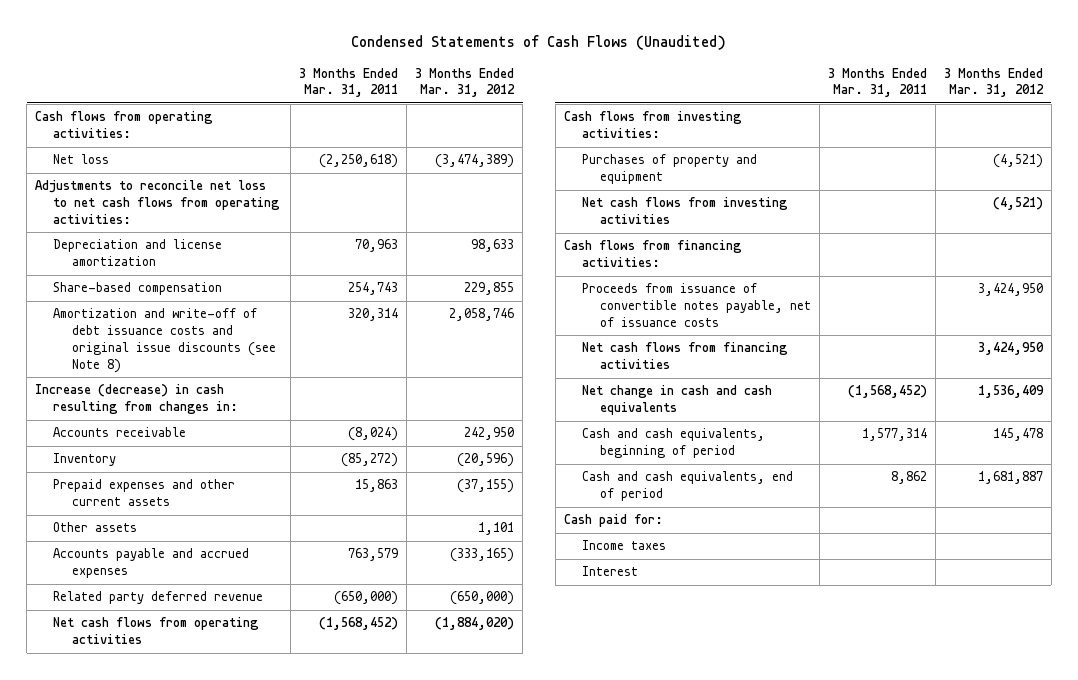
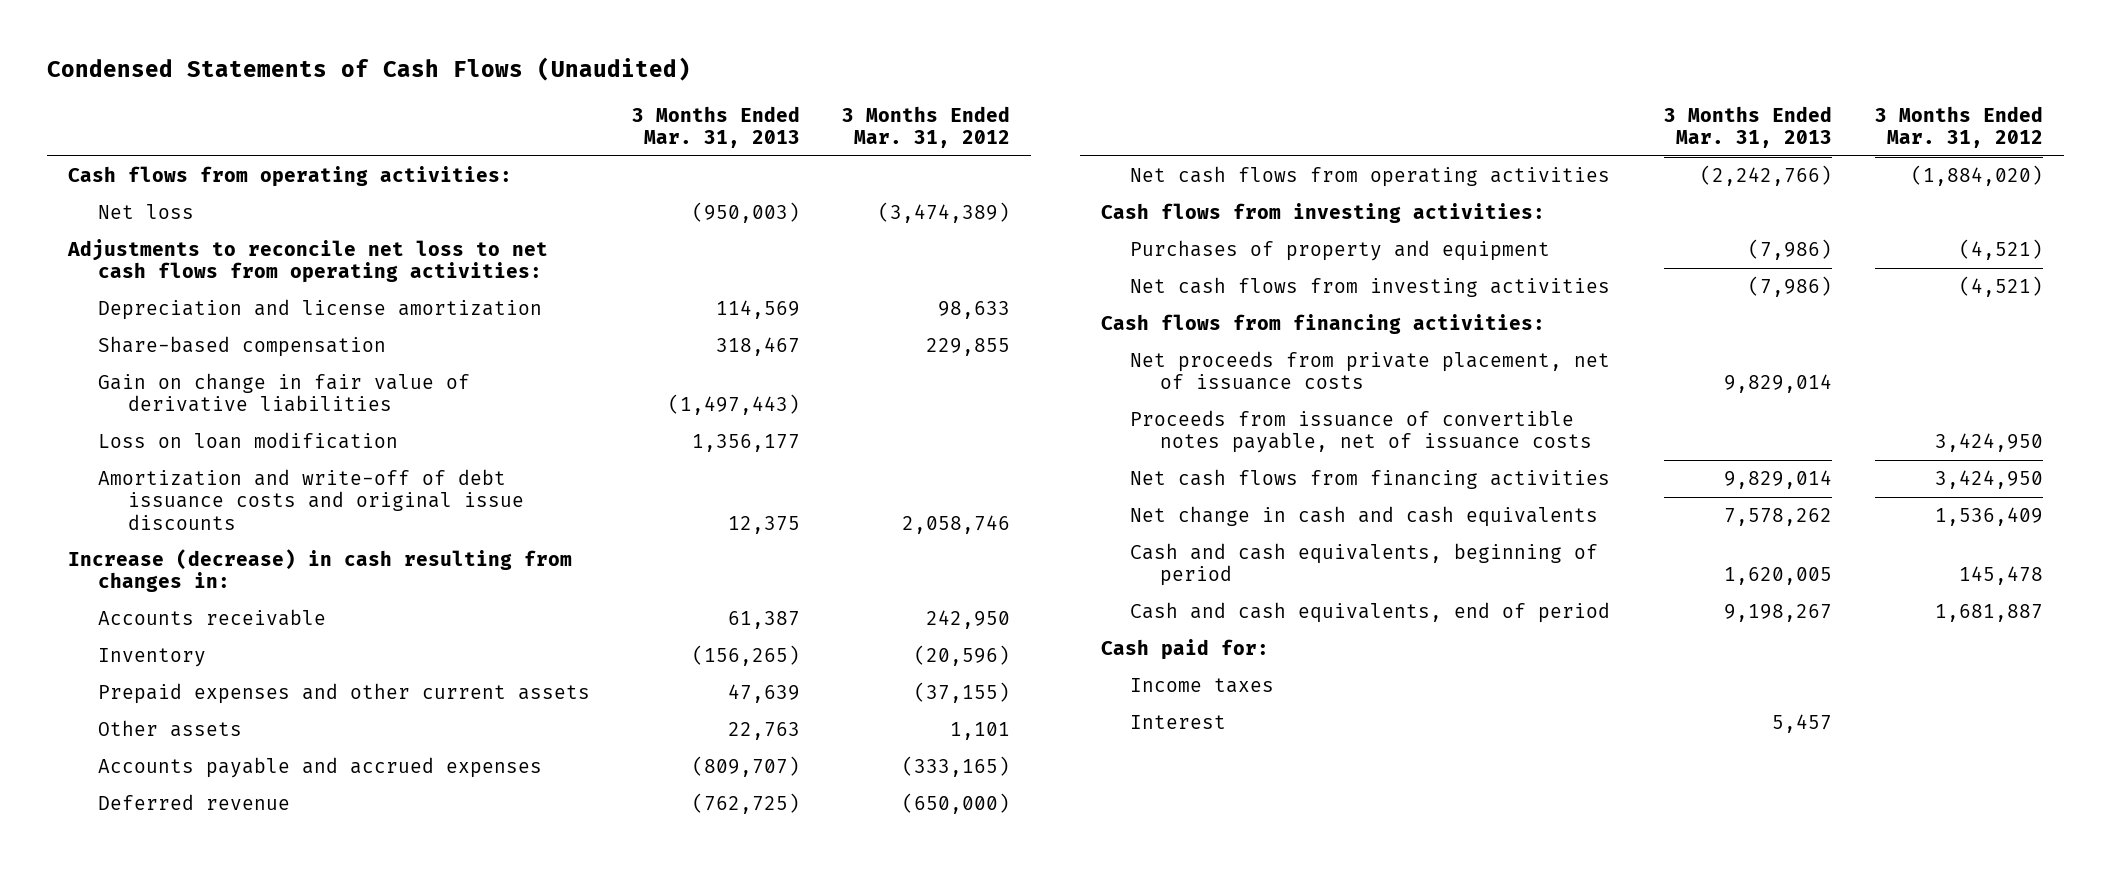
[299,67,399,98] 3 Months Ended Mar. 31, 2011 -> none
none -> [632,105,801,148] 3 Months Ended Mar. 31, 2013
none -> [98,373,471,413] Gain on change in fair value of derivative liabilities
none -> [98,432,399,450] Loss on loan modification
[53,308,276,373] Amortization and write-off of debt issuance costs and original issue discounts (see Note 8) -> [98,469,524,530] Amortization and write-off of debt issuance costs and original issue discounts
[53,591,264,605] Related party deferred revenue -> [98,794,291,811] Deferred revenue
none -> [1130,351,1611,391] Net proceeds from private placement, net of issuance costs

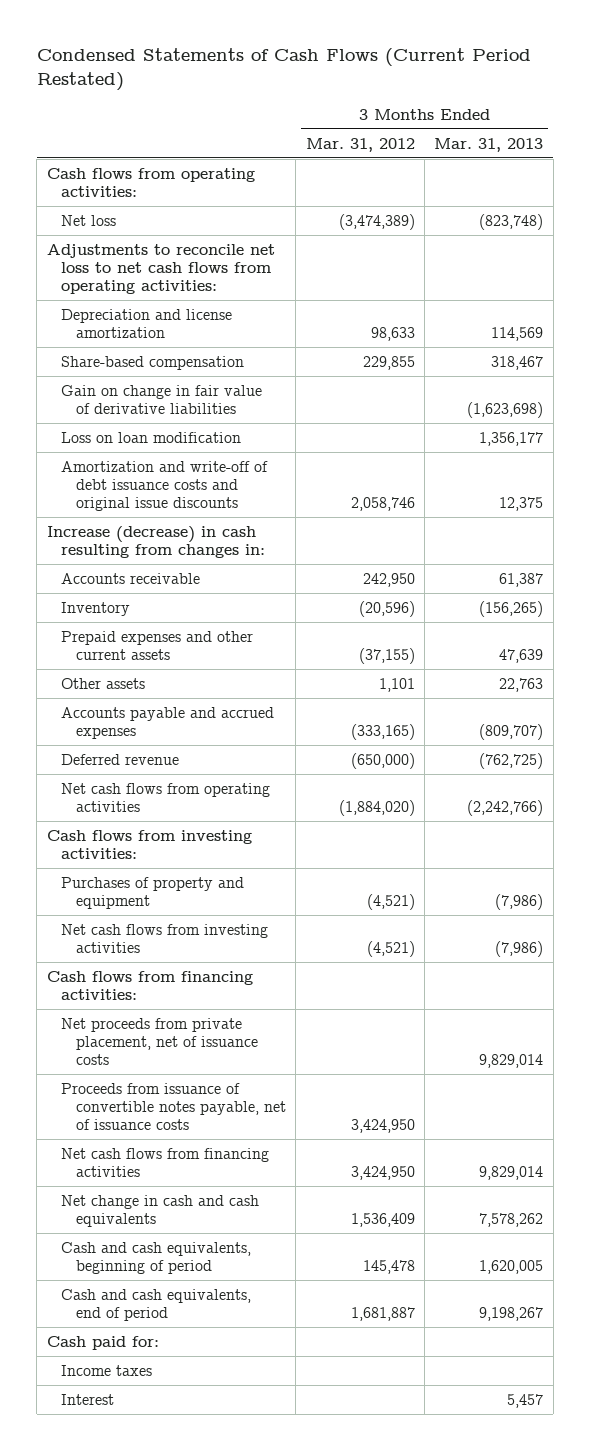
[47,57,692,82] Condensed Statements of Cash Flows (Unaudited) -> [36,47,531,91] Condensed Statements of Cash Flows (Current Period Restated)
[692,202,801,224] (950,003) -> [479,213,544,230] (823,748)
[668,394,801,416] (1,497,443) -> [467,401,544,418] (1,623,698)

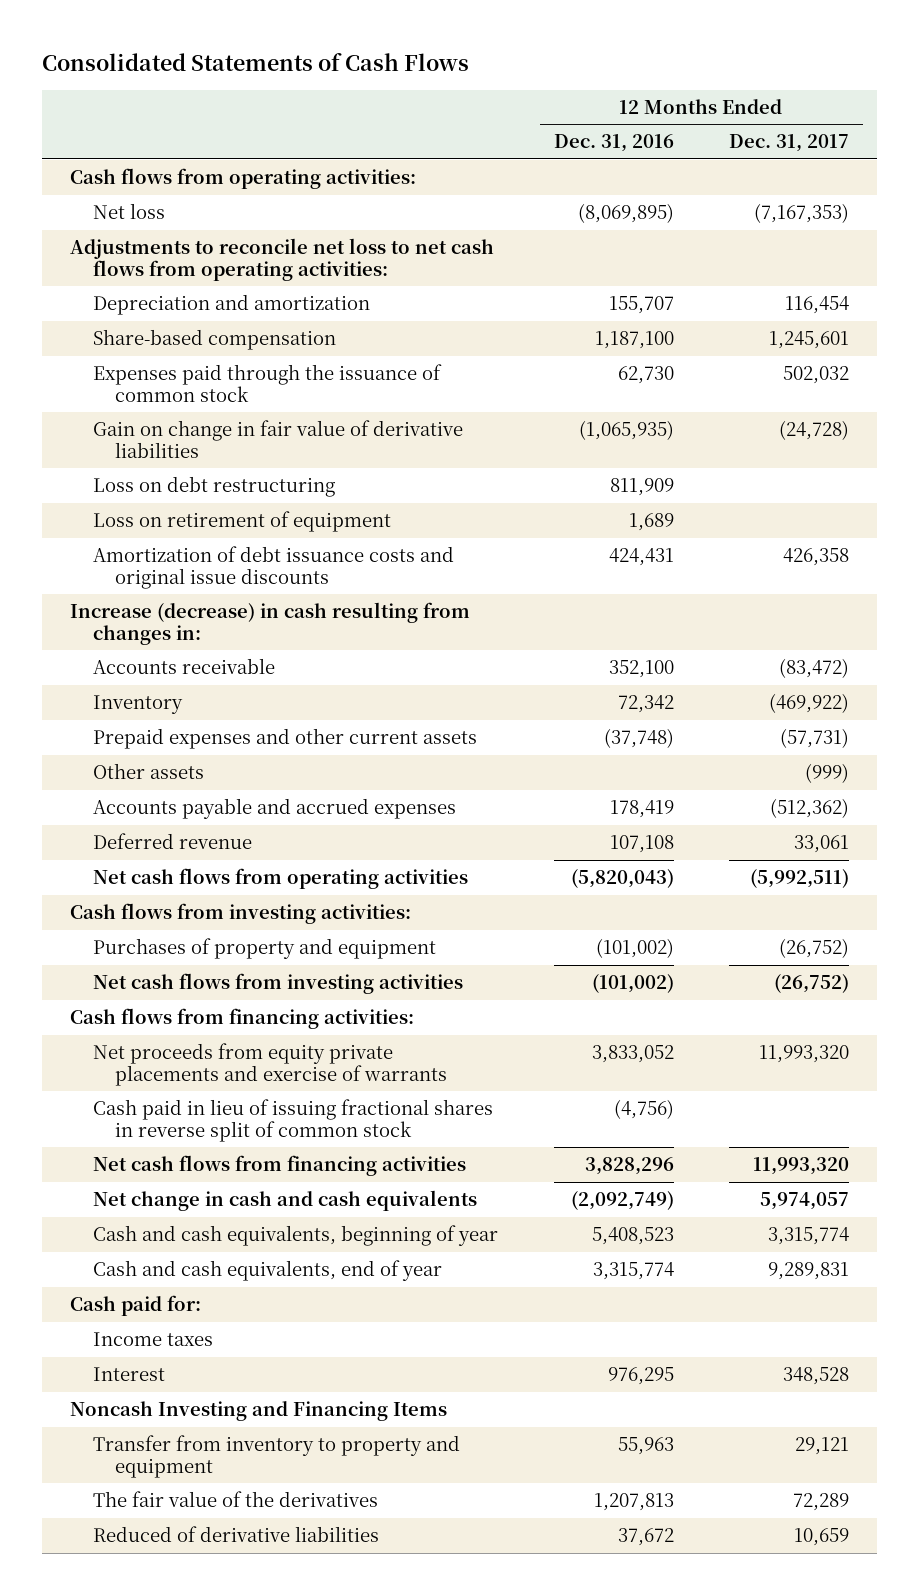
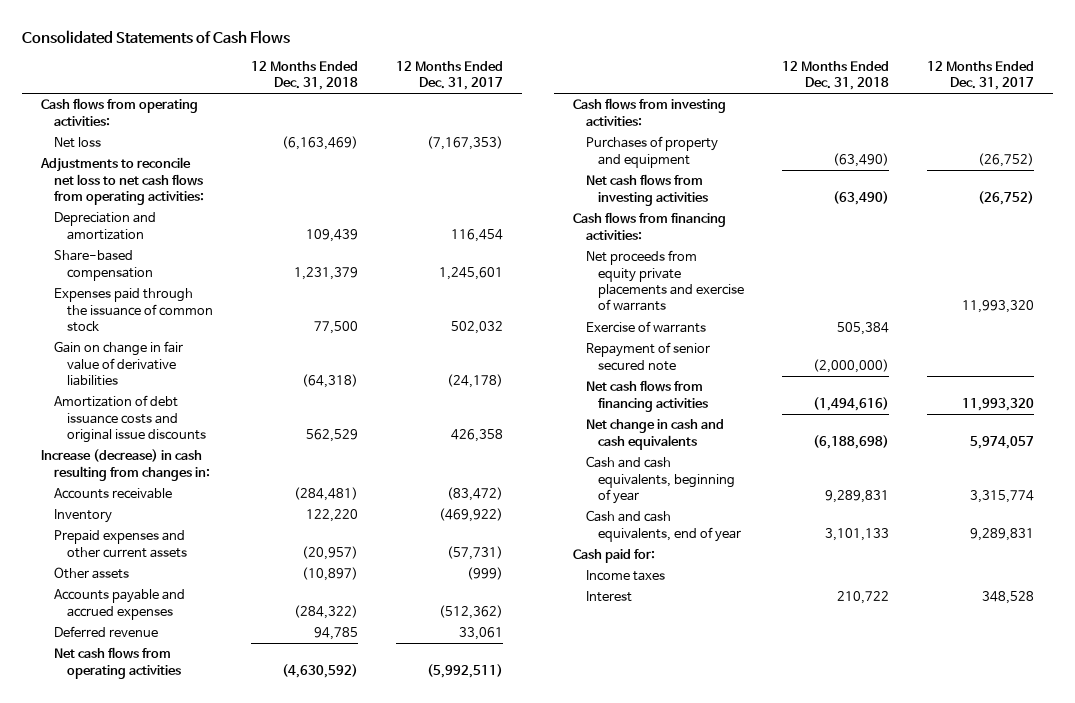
[553,134,674,153] Dec. 31, 2016 -> none
none -> [250,60,358,91] 12 Months Ended Dec. 31, 2018
[92,476,335,498] Loss on debt restructuring -> none
[92,511,391,533] Loss on retirement of equipment -> none
[779,420,850,441] (24,728) -> [446,374,503,389] (24,178)
[92,1099,493,1142] Cash paid in lieu of issuing fractional shares in reverse split of common stock -> none
none -> [585,321,706,334] Exercise of warrants
none -> [585,342,710,371] Repayment of senior secured note
[69,1401,447,1422] Noncash Investing and Financing Items -> none
[92,1435,460,1478] Transfer from inventory to property and equipment -> none
[92,1491,378,1508] The fair value of the derivatives -> none
[92,1526,379,1543] Reduced of derivative liabilities -> none

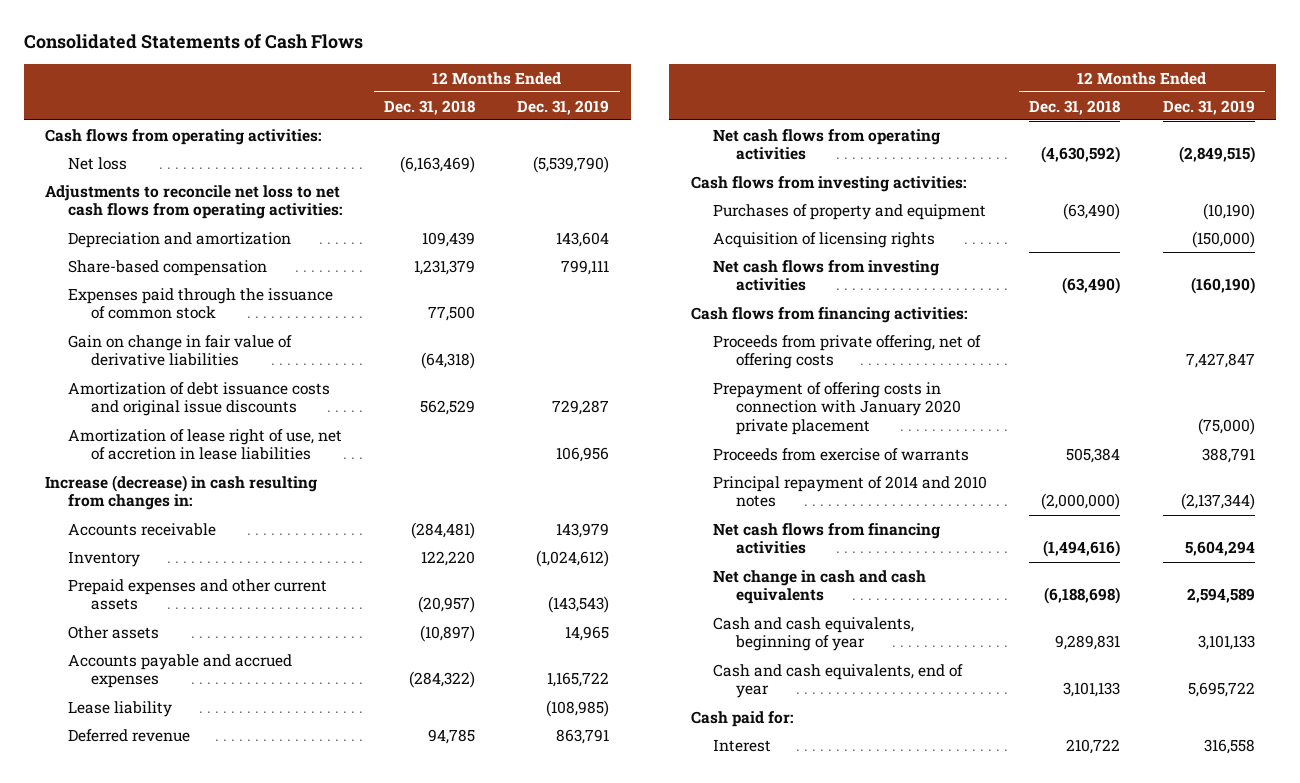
[395,60,503,91] 12 Months Ended Dec. 31, 2017 -> none
none -> [517,99,610,115] Dec. 31, 2019
none -> [68,428,343,461] Amortization of lease right of use, net of accretion in lease liabilities
none -> [68,700,173,717] Lease liability
none -> [713,231,936,248] Acquisition of licensing rights
[585,250,745,312] Net proceeds from equity private placements and exercise of warrants -> [713,334,982,370] Proceeds from private offering, net of offering costs
none -> [713,381,961,436] Prepayment of offering costs in connection with January 2020 private placement
[585,321,706,334] Exercise of warrants -> [713,447,970,461] Proceeds from exercise of warrants
[585,342,710,371] Repayment of senior secured note -> [713,475,988,508] Principal repayment of 2014 and 2010 notes
[585,570,665,582] Income taxes -> none

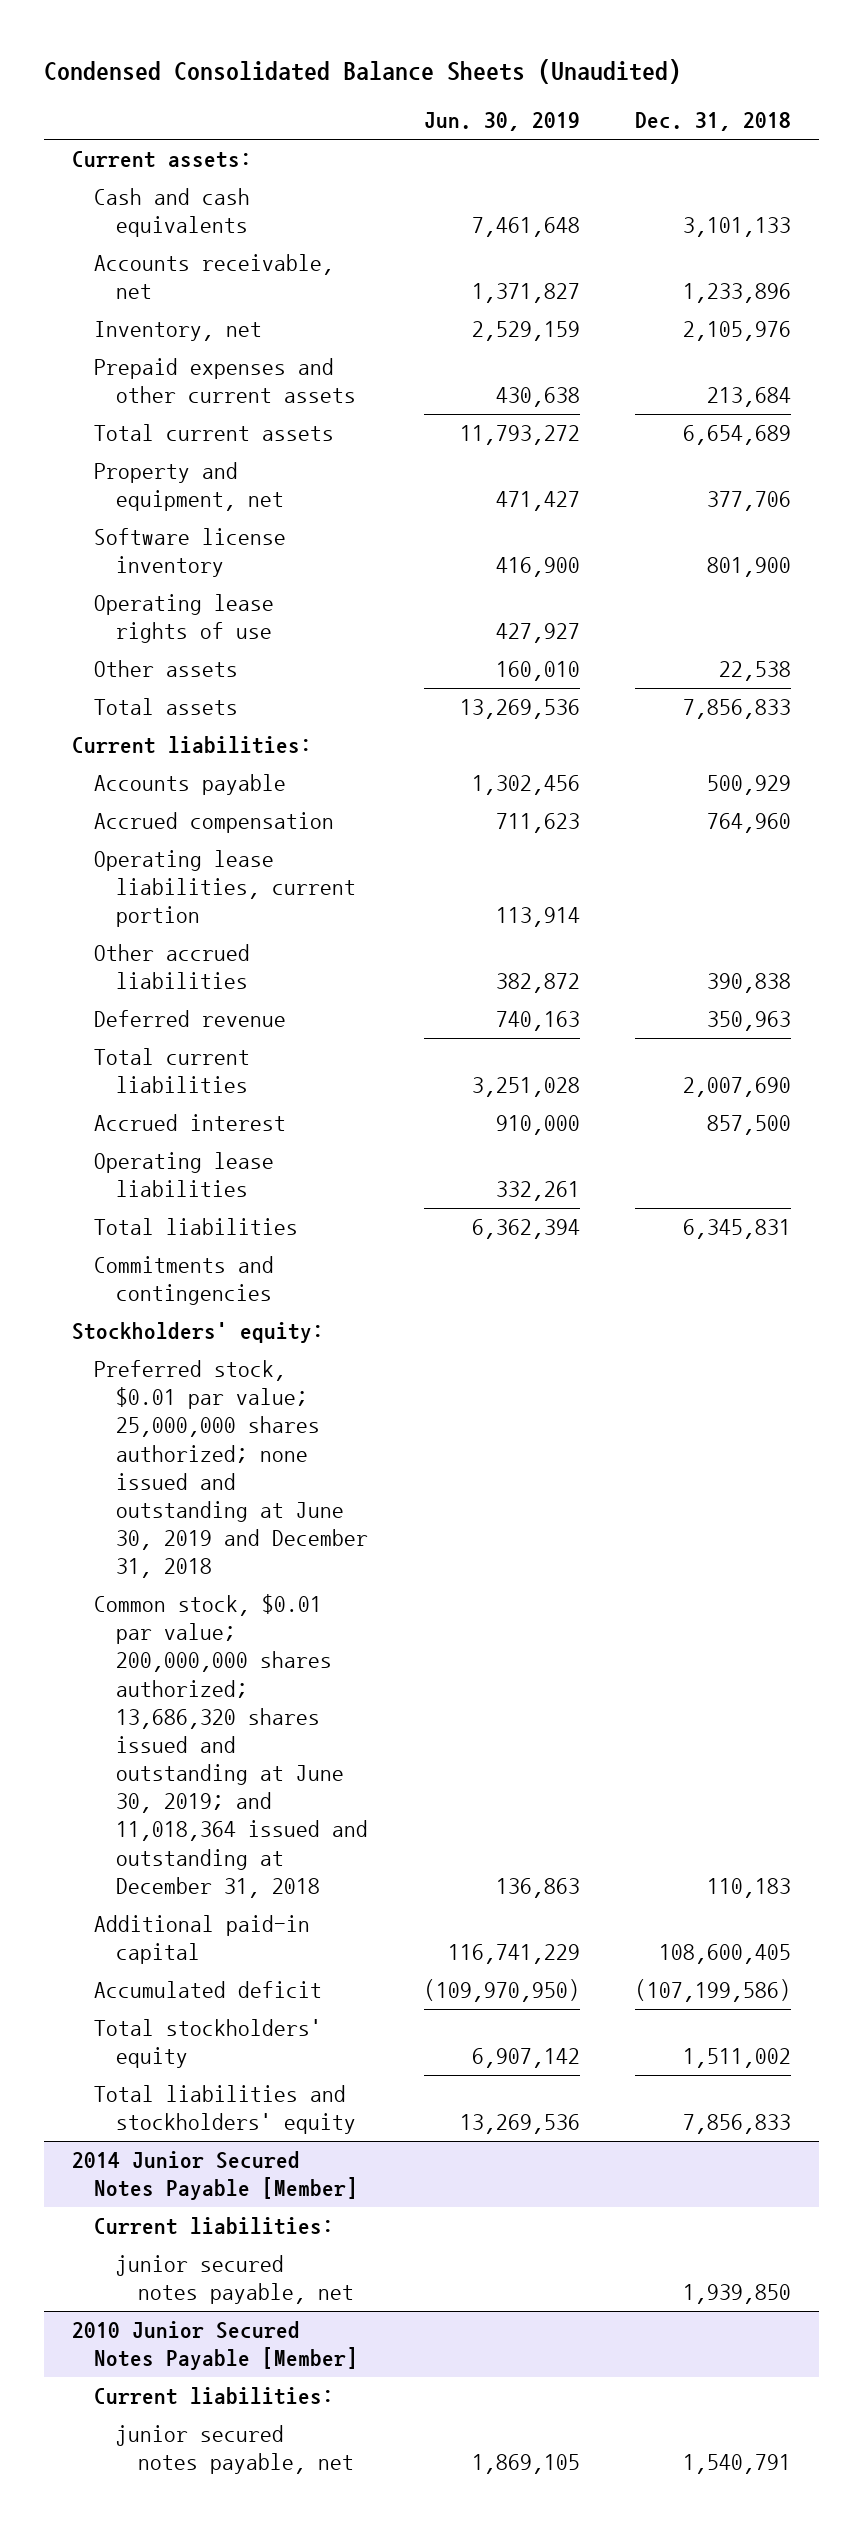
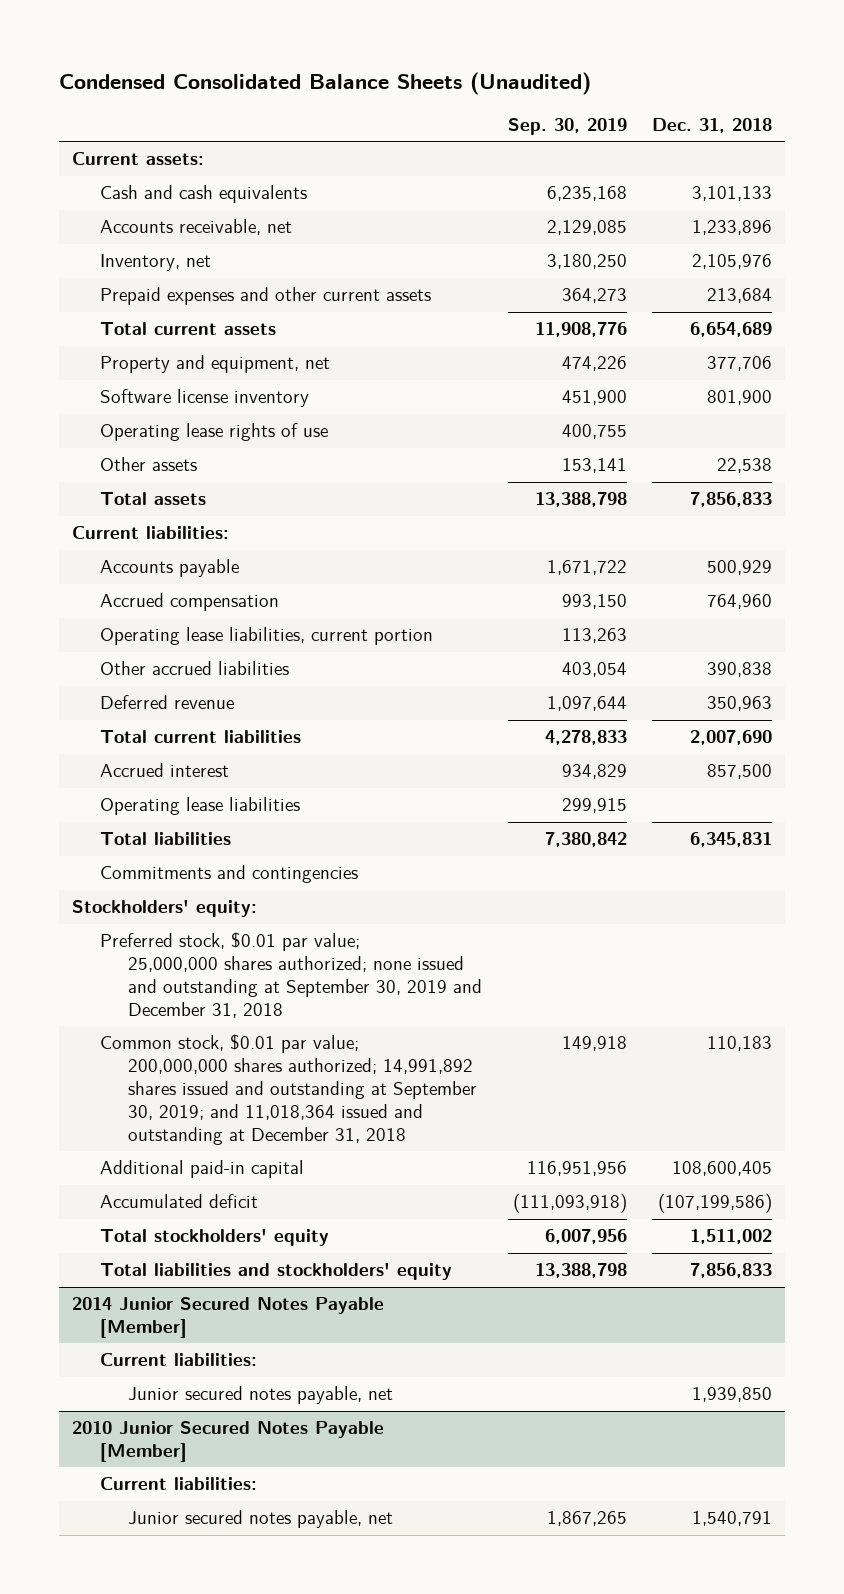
[423,112,580,132] Jun. 30, 2019 -> none
none -> [507,118,627,136] Sep. 30, 2019
[94,1360,369,1579] Preferred stock, $0.01 par value; 25,000,000 shares authorized; none issued and outstanding at June 30, 2019 and December 31, 2018 -> [99,932,482,1019] Preferred stock, $0.01 par value; 25,000,000 shares authorized; none issued and outstanding at September 30, 2019 and December 31, 2018
[94,1594,369,1898] Common stock, $0.01 par value; 200,000,000 shares authorized; 13,686,320 shares issued and outstanding at June 30, 2019; and 11,018,364 issued and outstanding at December 31, 2018 -> [99,1034,477,1146] Common stock, $0.01 par value; 200,000,000 shares authorized; 14,991,892 shares issued and outstanding at September 30, 2019; and 11,018,364 issued and outstanding at December 31, 2018
[116,2255,355,2305] junior secured notes payable, net -> [127,1386,393,1405] Junior secured notes payable, net
[116,2425,355,2475] junior secured notes payable, net -> [127,1510,393,1529] Junior secured notes payable, net

